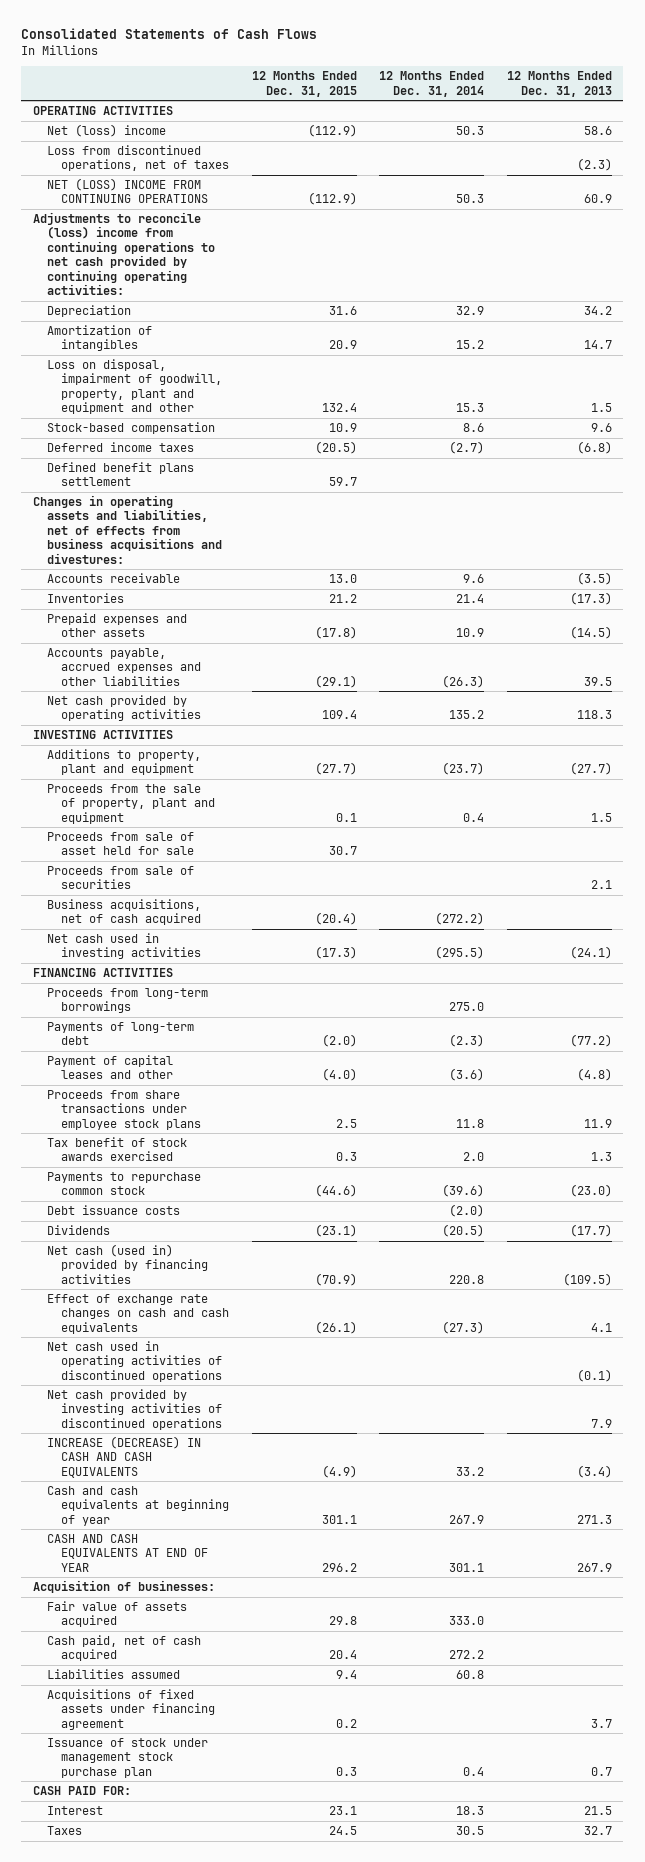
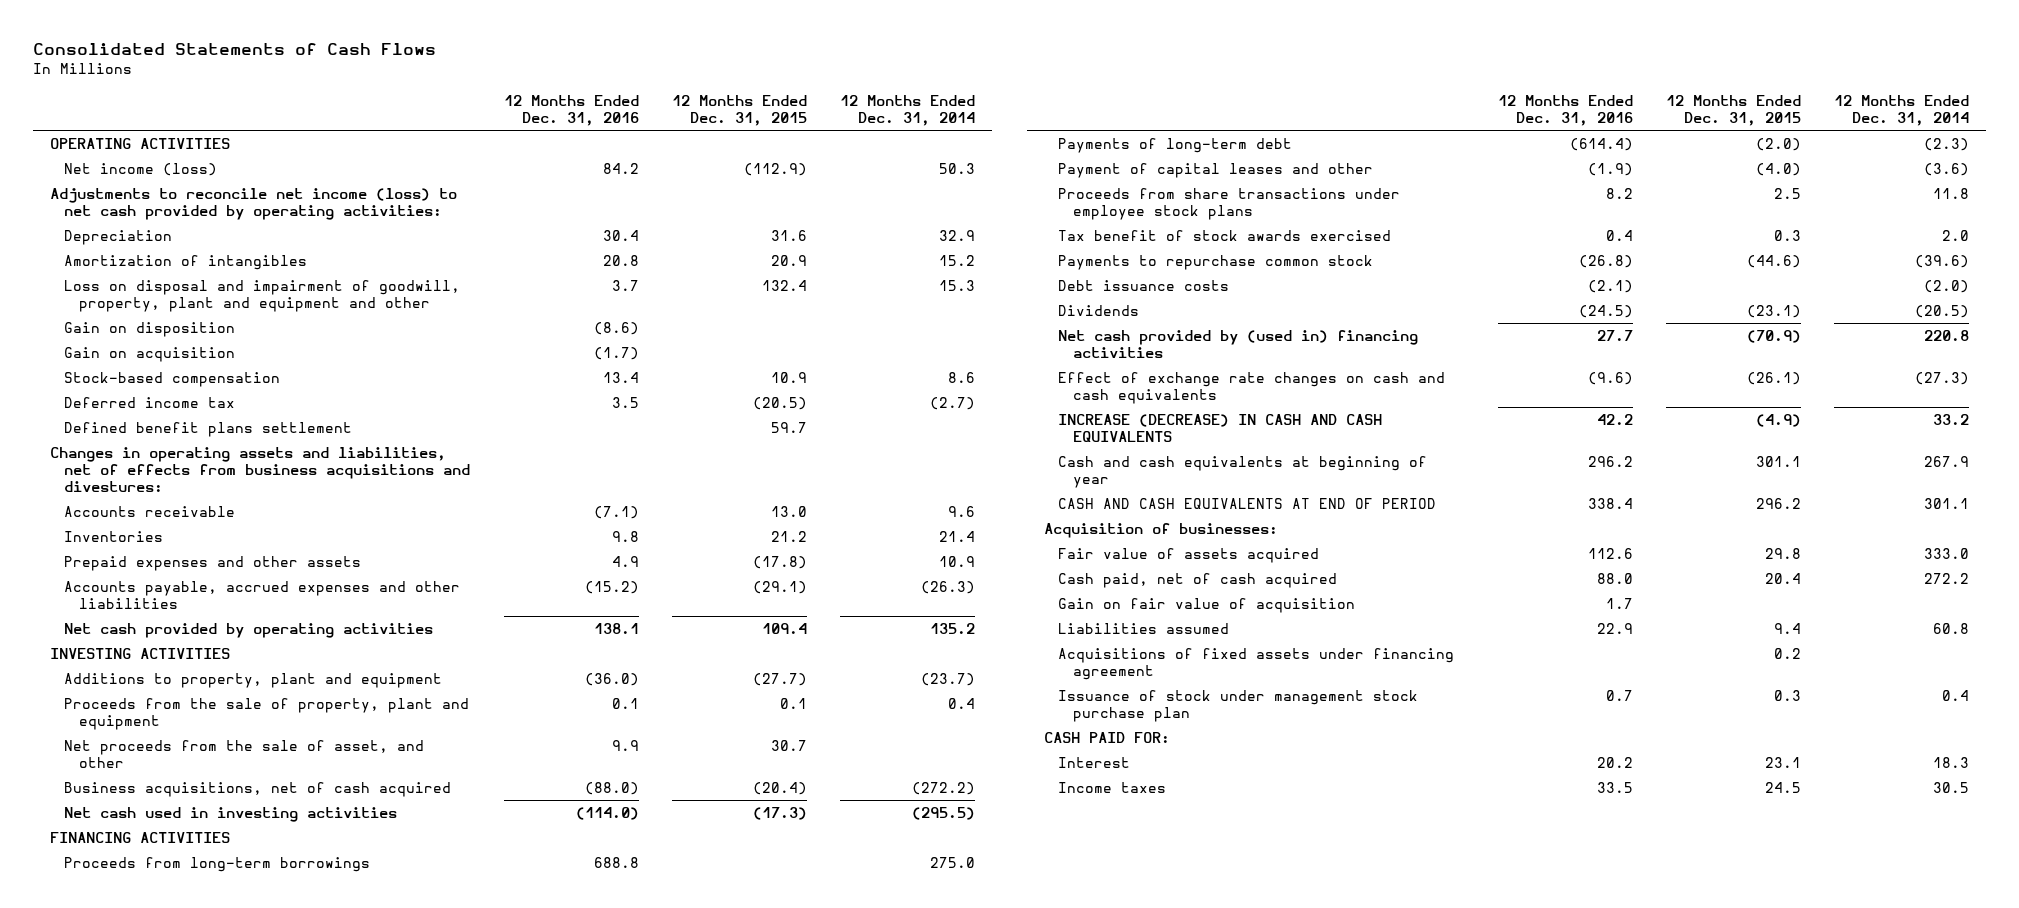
[507,71,613,97] 12 Months Ended Dec. 31, 2013 -> none
none -> [503,95,639,127] 12 Months Ended Dec. 31, 2016
[46,144,229,172] Loss from discontinued operations, net of taxes -> none
[46,177,208,204] NET (LOSS) INCOME FROM CONTINUING OPERATIONS -> none
[46,123,166,137] Net (loss) income -> [64,162,218,176] Net income (loss)
[32,211,215,296] Adjustments to reconcile (loss) income from continuing operations to net cash provided by continuing operating activities: -> [49,187,457,221] Adjustments to reconcile net income (loss) to net cash provided by operating activities:
[46,358,222,415] Loss on disposal, impairment of goodwill, property, plant and equipment and other -> [64,279,461,313] Loss on disposal and impairment of goodwill, property, plant and equipment and other
none -> [64,321,236,337] Gain on disposition
none -> [64,346,236,362] Gain on acquisition
[46,441,194,452] Deferred income taxes -> [64,396,236,408] Deferred income tax
[46,831,194,856] Proceeds from sale of asset held for sale -> none
[46,865,194,890] Proceeds from sale of securities -> none
none -> [64,739,425,769] Net proceeds from the sale of asset, and other
[46,1243,208,1284] Net cash (used in) provided by financing activities -> [1058,329,1419,359] Net cash provided by (used in) financing activities
[46,1340,222,1382] Net cash used in operating activities of discontinued operations -> none
[46,1388,222,1430] Net cash provided by investing activities of discontinued operations -> none
[46,1533,208,1572] CASH AND CASH EQUIVALENTS AT END OF YEAR -> [1058,497,1437,509] CASH AND CASH EQUIVALENTS AT END OF PERIOD
none -> [1058,597,1356,613] Gain on fair value of acquisition
[46,1825,82,1835] Taxes -> [1058,781,1167,793] Income taxes

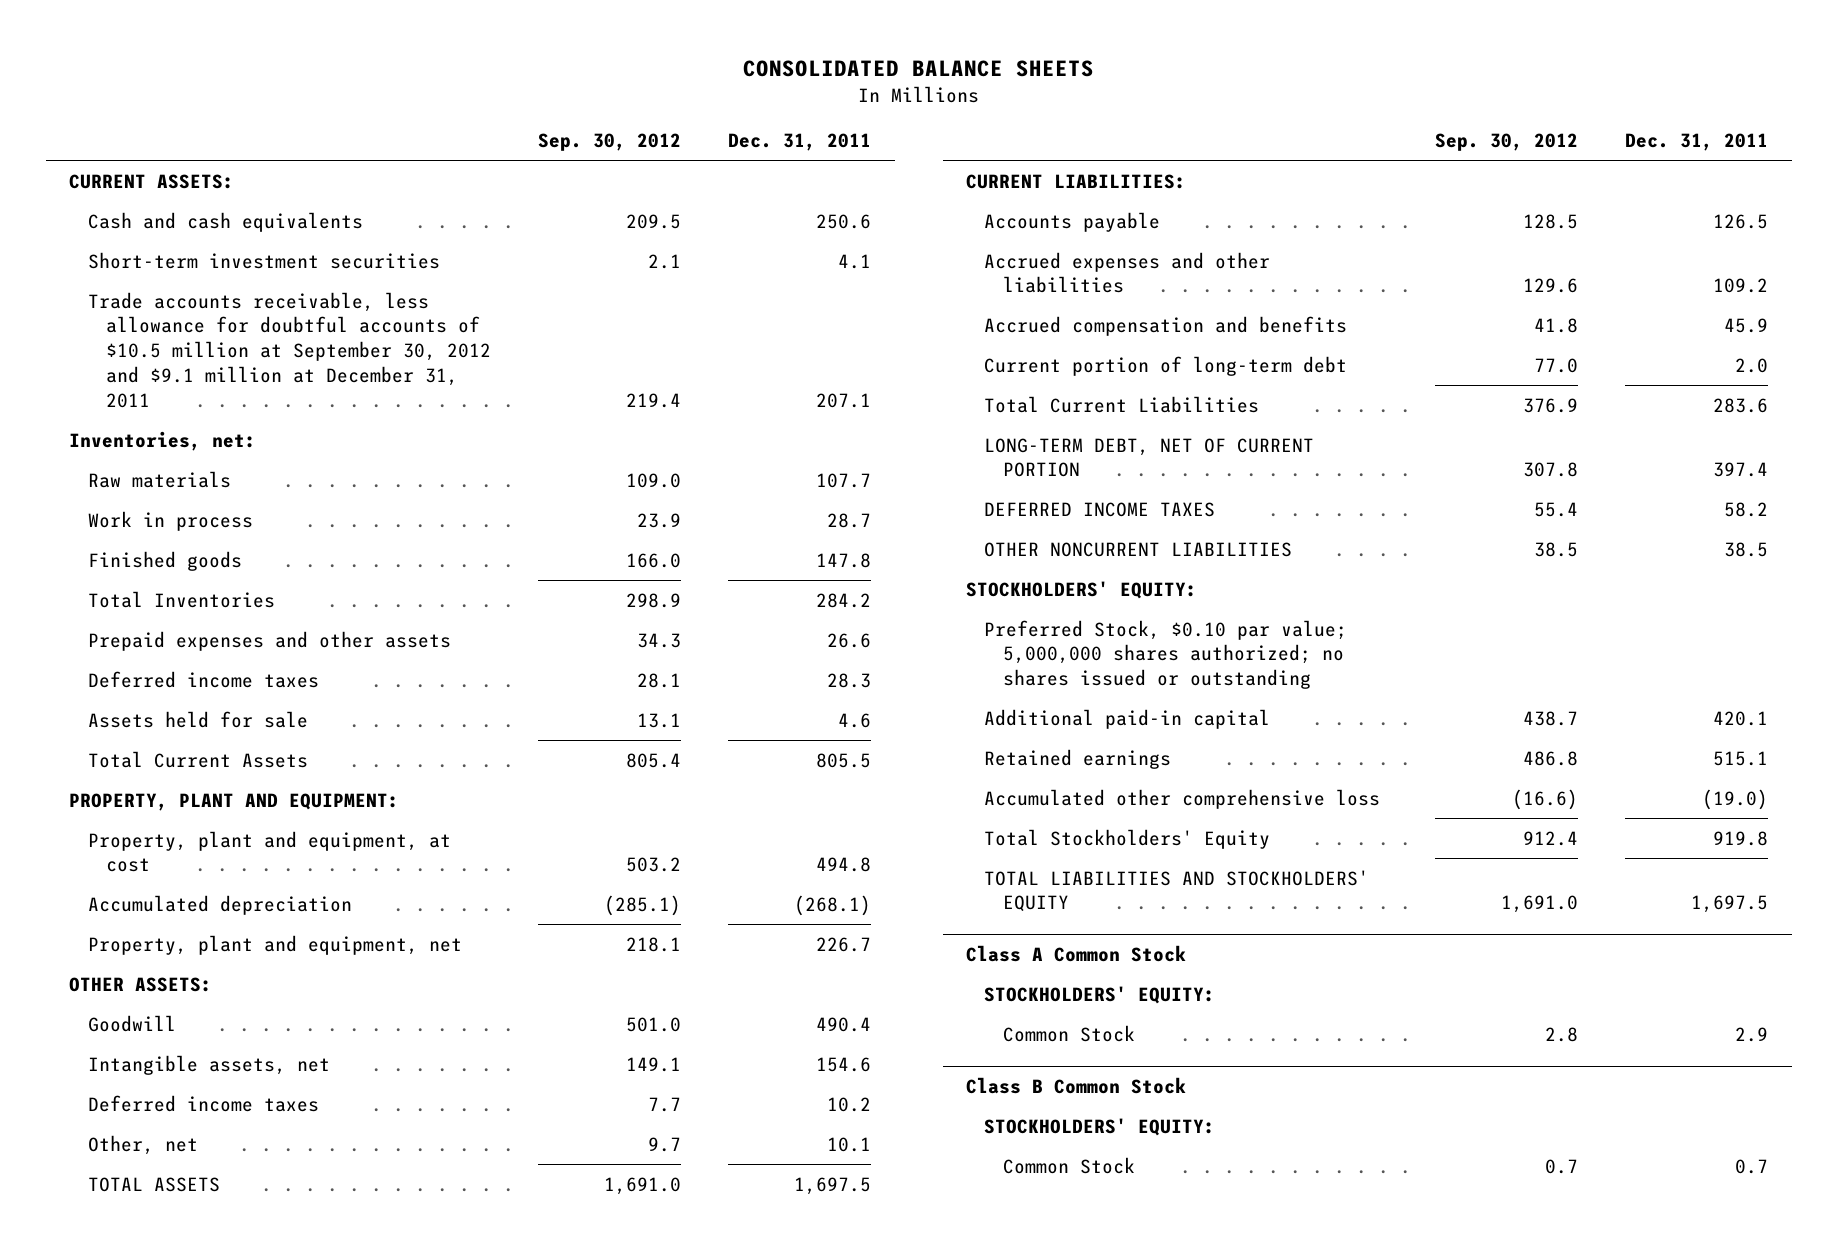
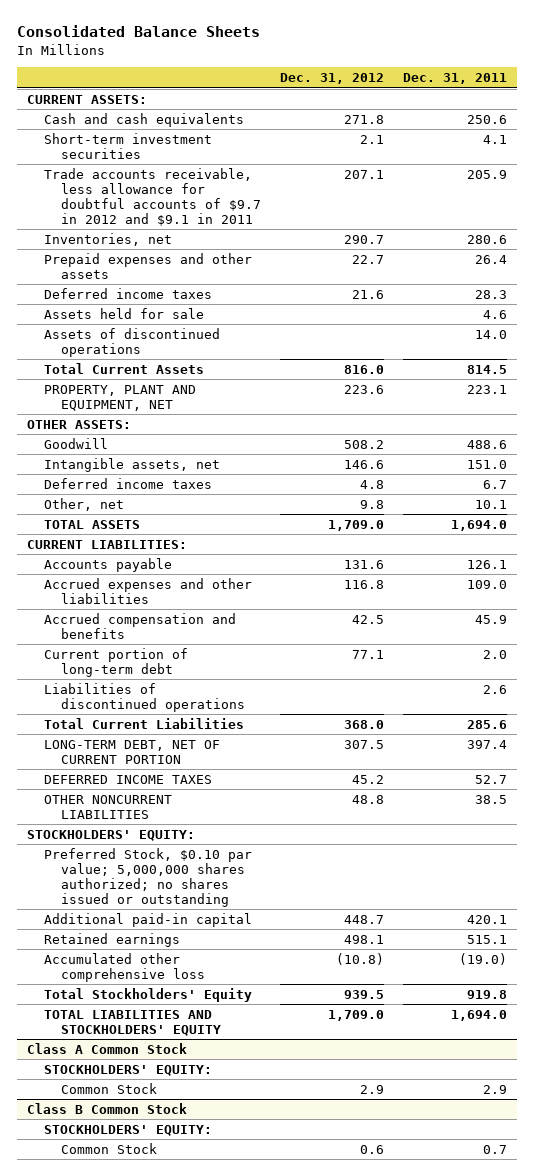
[742,59,1094,77] CONSOLIDATED BALANCE SHEETS -> [17,25,261,38] Consolidated Balance Sheets
[537,133,681,152] Sep. 30, 2012 -> none
none -> [280,73,385,85] Dec. 31, 2012
[69,430,257,451] Inventories, net: -> none
[87,470,231,488] Raw materials -> none
[87,510,253,531] Work in process -> none
[87,550,242,571] Finished goods -> none
[87,291,491,408] Trade accounts receivable, less allowance for doubtful accounts of $10.5 million at September 30, 2012 and $9.1 million at December 31, 2011 -> [43,167,261,226] Trade accounts receivable, less allowance for doubtful accounts of $9.7 in 2012 and $9.1 in 2011
[816,392,872,408] 207.1 -> [467,169,508,179] 205.9
[87,590,275,608] Total Inventories -> [43,232,172,246] Inventories, net
[816,592,872,608] 284.2 -> [467,234,508,244] 280.6
[827,632,872,648] 26.6 -> [475,254,508,264] 26.4
[69,792,400,811] PROPERTY, PLANT AND EQUIPMENT: -> none
[87,830,451,873] Property, plant and equipment, at cost -> none
[87,894,352,915] Accumulated depreciation -> none
none -> [43,327,220,357] Assets of discontinued operations
[816,752,872,768] 805.5 -> [467,364,508,374] 814.5
[87,934,462,955] Property, plant and equipment, net -> [43,384,196,411] PROPERTY, PLANT AND EQUIPMENT, NET
[816,936,872,952] 226.7 -> [467,384,508,394] 223.1
[816,1016,872,1032] 490.4 -> [467,439,508,449] 488.6
[816,1056,872,1072] 154.6 -> [467,459,508,469] 151.0
[827,1096,872,1112] 10.2 -> [483,479,508,489] 6.7
[794,1176,872,1195] 1,697.5 -> [451,519,508,531] 1,694.0
[1712,213,1768,229] 126.5 -> [467,559,508,569] 126.1
[1712,278,1768,294] 109.2 -> [467,579,508,589] 109.0
none -> [43,682,245,712] Liabilities of discontinued operations
[1712,397,1768,413] 283.6 -> [467,719,508,729] 285.6
[1723,501,1768,517] 58.2 -> [475,774,508,784] 52.7
[1690,895,1768,914] 1,697.5 -> [451,1009,508,1021] 1,694.0

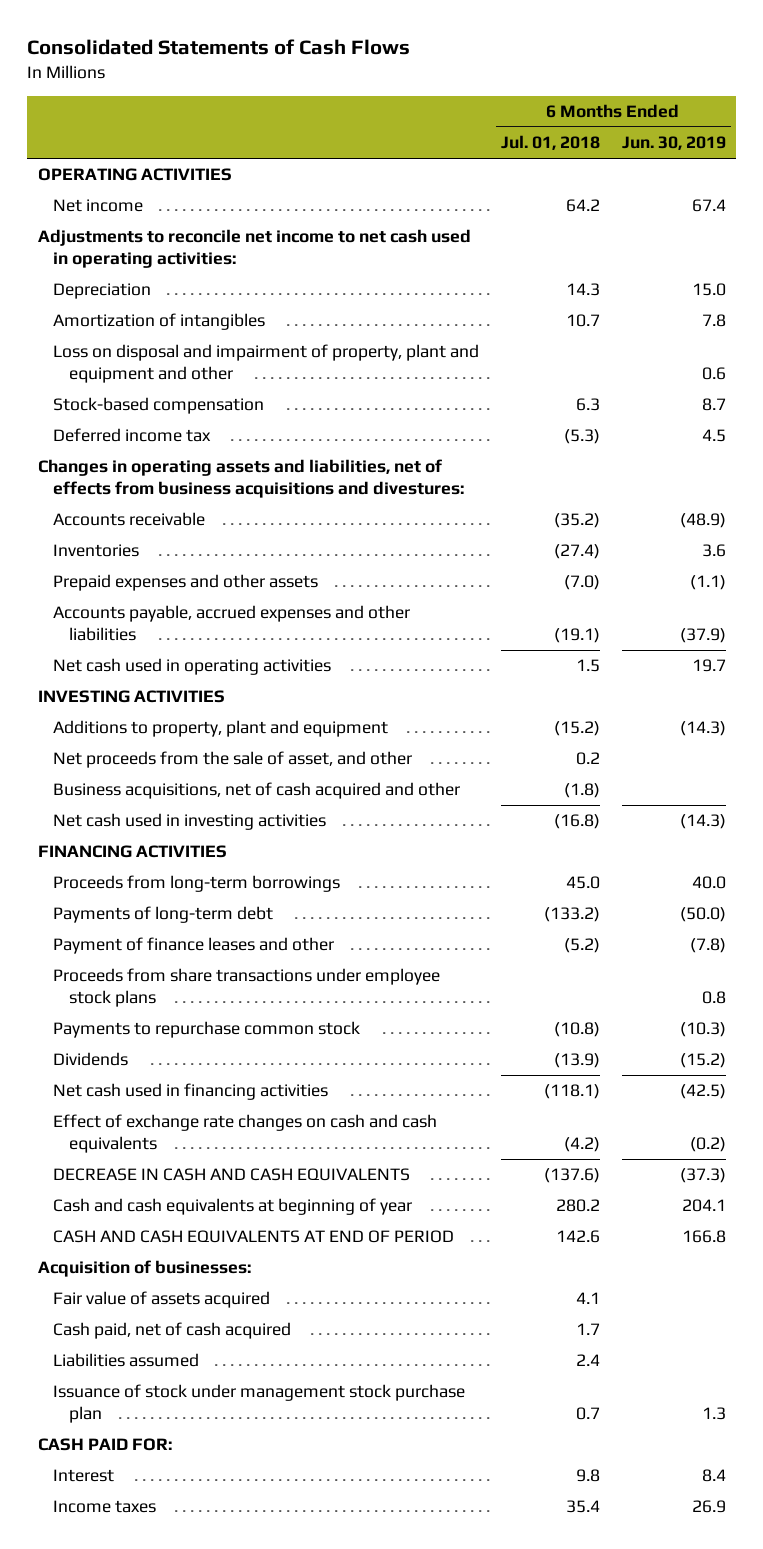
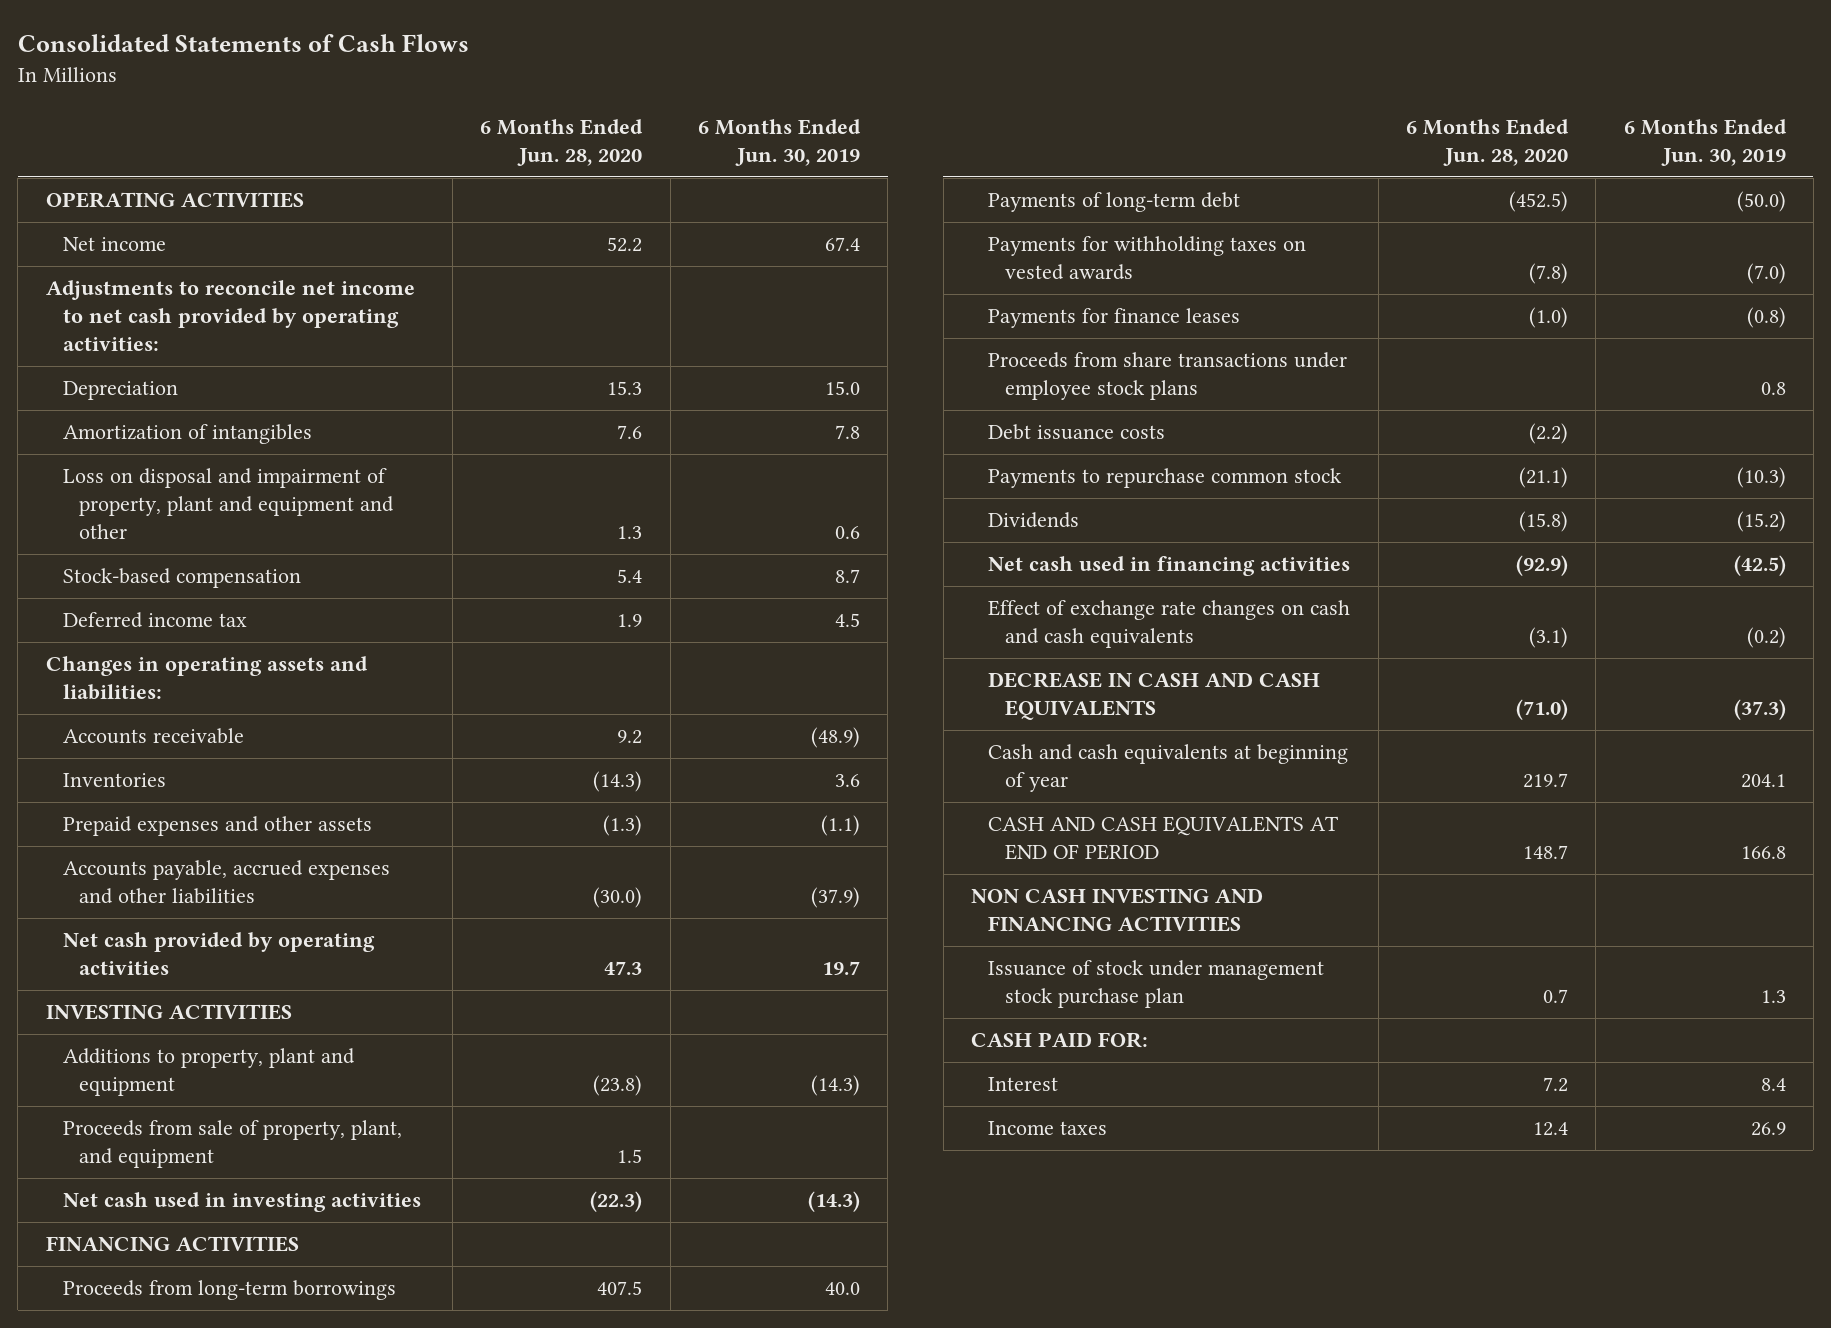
[500,135,600,151] Jul. 01, 2018 -> none
none -> [480,118,644,166] 6 Months Ended Jun. 28, 2020
[37,229,471,268] Adjustments to reconcile net income to net cash used in operating activities: -> [45,280,415,351] Adjustments to reconcile net income to net cash provided by operating activities:
[37,459,465,498] Changes in operating assets and liabilities, net of effects from business acquisitions and divestures: -> [45,656,368,701] Changes in operating assets and liabilities:
[53,658,332,676] Net cash used in operating activities -> [62,932,375,976] Net cash provided by operating activities
[53,751,413,769] Net proceeds from the sale of asset, and other -> none
[53,782,461,800] Business acquisitions, net of cash acquired and other -> none
none -> [62,1120,402,1169] Proceeds from sale of property, plant, and equipment
[53,937,335,955] Payment of finance leases and other -> none
none -> [988,236,1307,281] Payments for withholding taxes on vested awards
none -> [988,308,1241,329] Payments for finance leases
none -> [988,424,1166,441] Debt issuance costs
[37,1260,251,1278] Acquisition of businesses: -> none
[53,1291,271,1309] Fair value of assets acquired -> none
[53,1322,292,1340] Cash paid, net of cash acquired -> none
[53,1353,200,1368] Liabilities assumed -> none
none -> [971,888,1264,933] NON CASH INVESTING AND FINANCING ACTIVITIES

